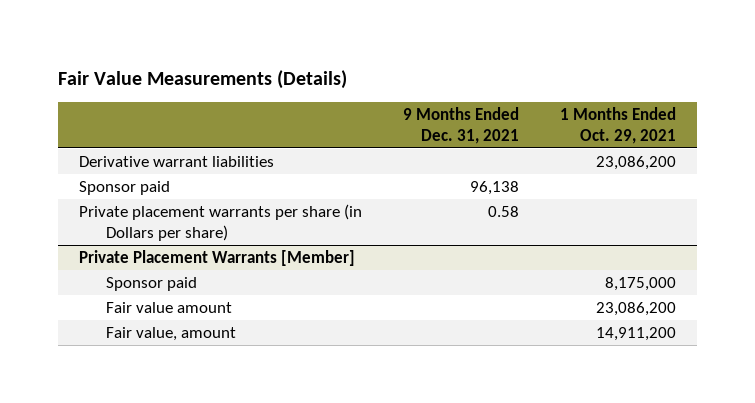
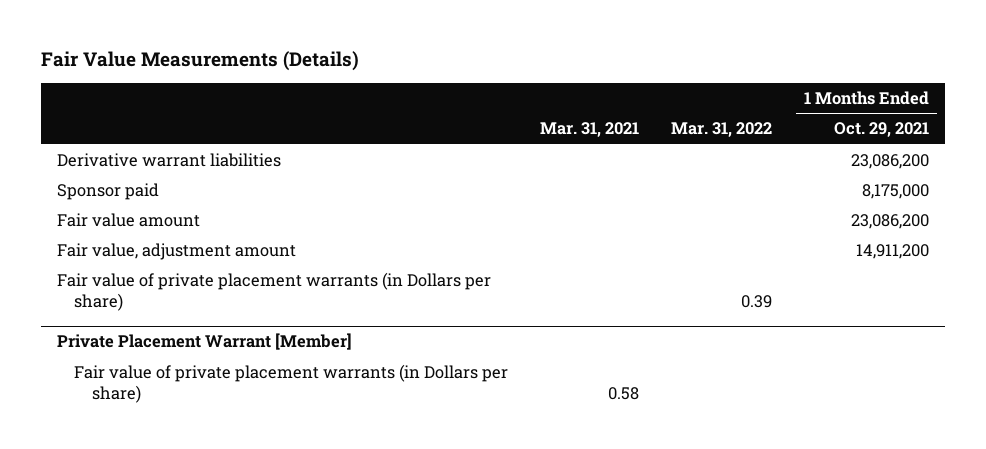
[403,107,520,144] 9 Months Ended Dec. 31, 2021 -> none
none -> [540,122,640,138] Mar. 31, 2021
none -> [671,122,773,138] Mar. 31, 2022
[79,181,171,196] Sponsor paid -> none
[79,204,363,241] Private placement warrants per share (in Dollars per share) -> none
[79,250,356,267] Private Placement Warrants [Member] -> none
[105,327,236,342] Fair value, amount -> [56,243,296,261] Fair value, adjustment amount
none -> [56,272,491,311] Fair value of private placement warrants (in Dollars per share)
none -> [56,333,352,351] Private Placement Warrant [Member]
none -> [74,364,509,403] Fair value of private placement warrants (in Dollars per share)

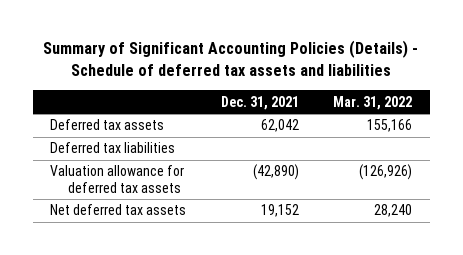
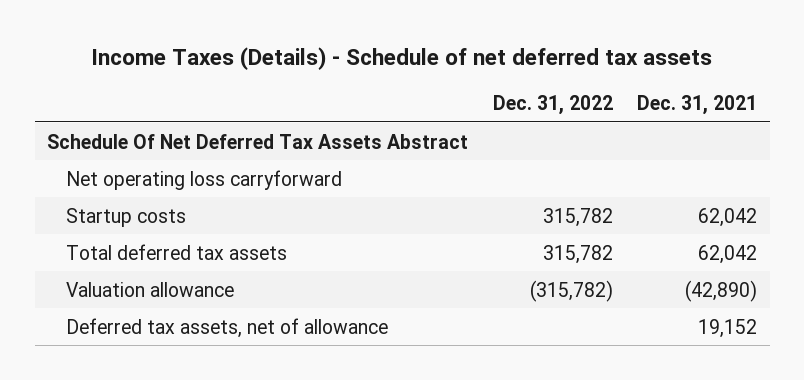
[43,40,419,77] Summary of Significant Accounting Policies (Details) - Schedule of deferred tax assets and liabilities -> [91,47,713,71] Income Taxes (Details) - Schedule of net deferred tax assets
[333,95,413,110] Mar. 31, 2022 -> none
none -> [492,95,613,116] Dec. 31, 2022
[50,142,176,154] Deferred tax liabilities -> none
none -> [46,133,468,149] Schedule Of Net Deferred Tax Assets Abstract
none -> [66,169,343,190] Net operating loss carryforward
none -> [66,207,187,227] Startup costs
[50,119,165,131] Deferred tax assets -> [66,243,288,260] Total deferred tax assets
[50,165,185,193] Valuation allowance for deferred tax assets -> [66,281,235,297] Valuation allowance
[50,204,187,216] Net deferred tax assets -> [66,317,389,338] Deferred tax assets, net of allowance

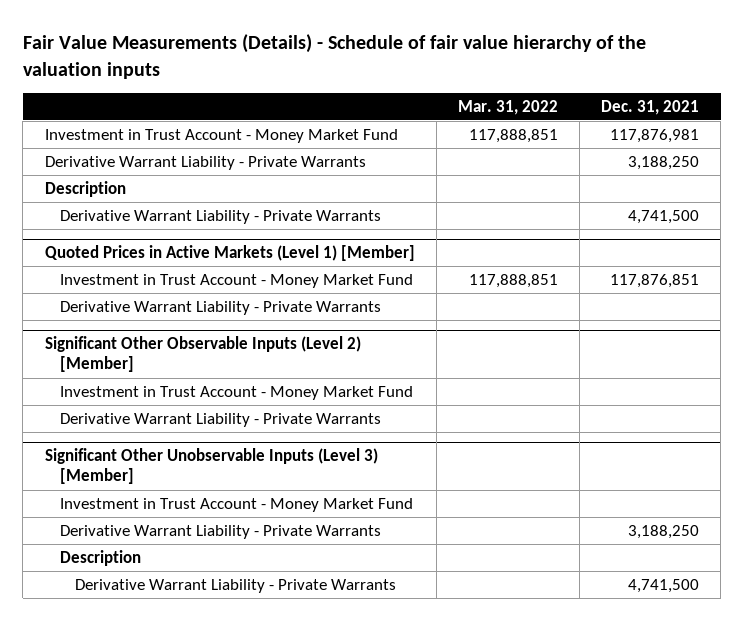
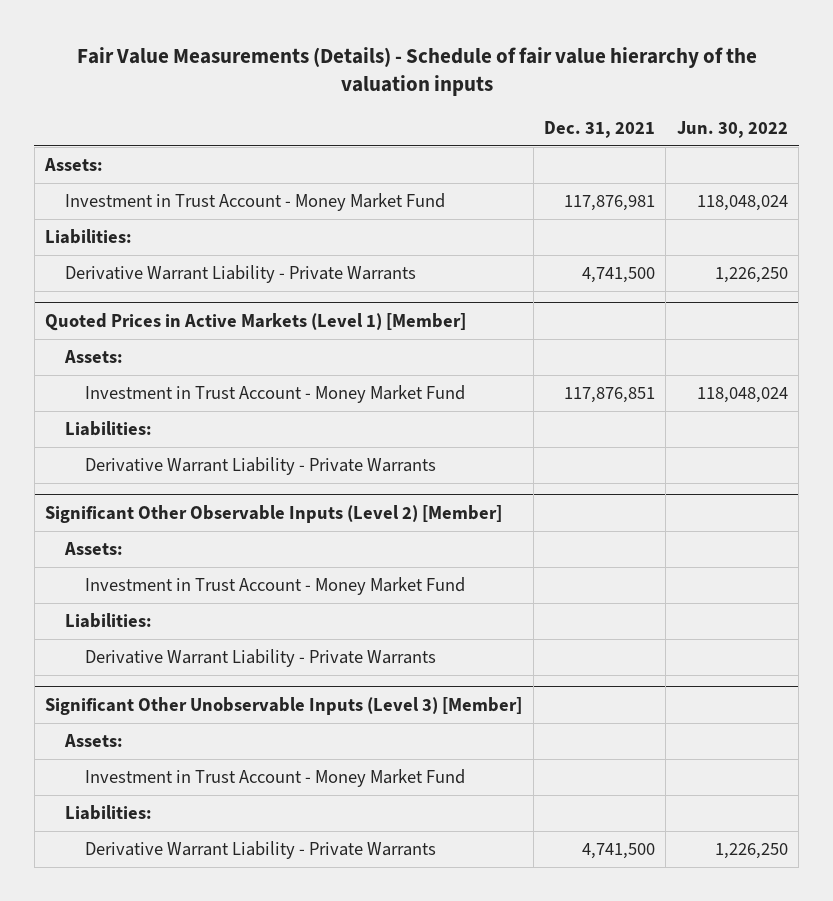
[457,99,558,115] Mar. 31, 2022 -> none
none -> [676,120,788,138] Jun. 30, 2022
none -> [44,158,104,172] Assets:
[44,156,366,171] Derivative Warrant Liability - Private Warrants -> none
[44,181,126,198] Description -> none
none -> [45,229,133,245] Liabilities:
none -> [64,350,124,364] Assets:
none -> [65,421,153,437] Liabilities:
none -> [64,542,124,556] Assets:
none -> [65,613,153,629] Liabilities:
none -> [64,734,124,748] Assets:
[59,525,381,540] Derivative Warrant Liability - Private Warrants -> none
[59,550,141,567] Description -> none
none -> [65,805,153,821] Liabilities:

